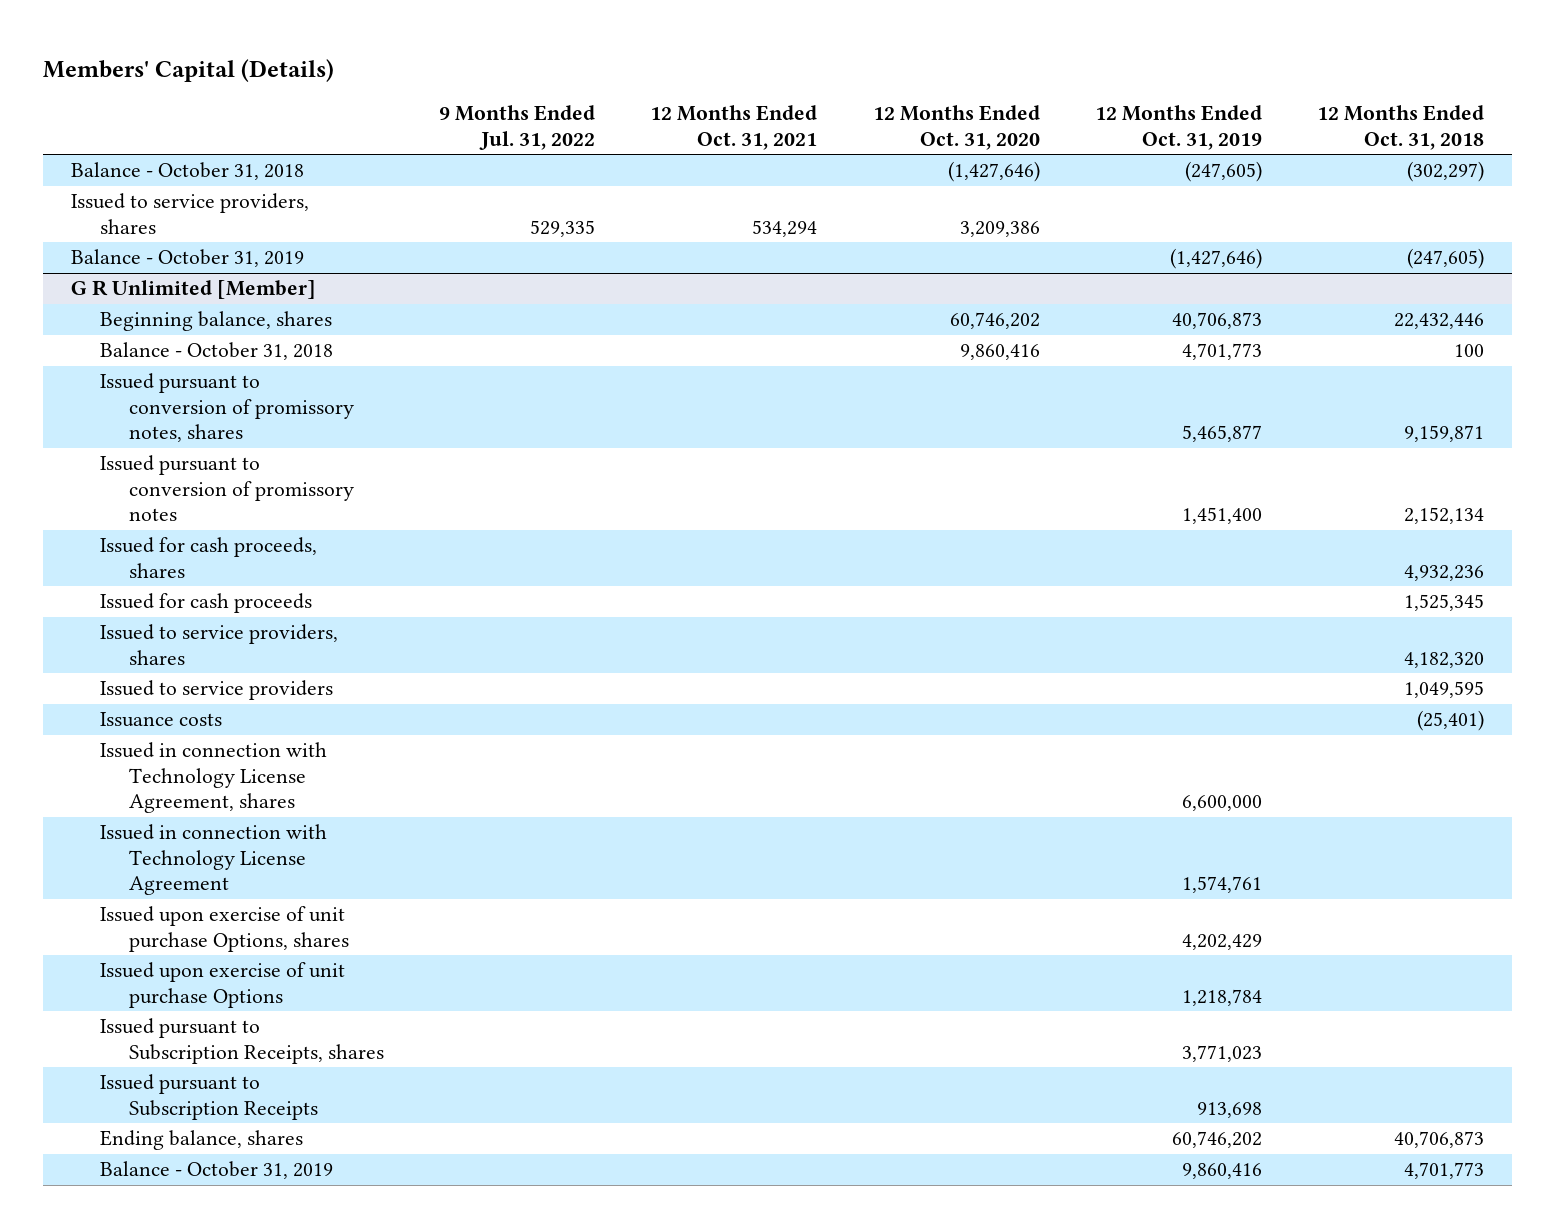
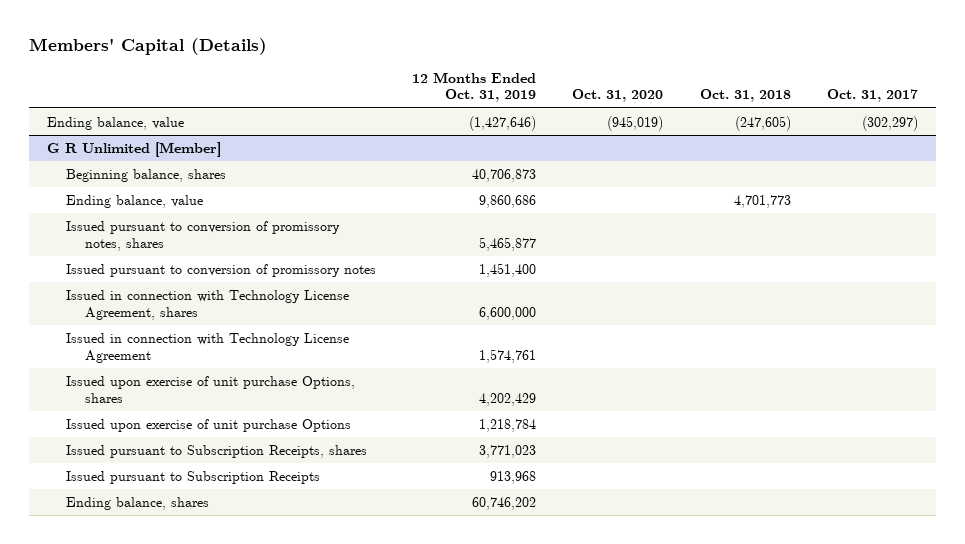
[439,105,596,150] 9 Months Ended Jul. 31, 2022 -> none
[650,105,818,150] 12 Months Ended Oct. 31, 2021 -> none
[872,105,1040,150] 12 Months Ended Oct. 31, 2020 -> none
[1317,105,1485,150] 12 Months Ended Oct. 31, 2018 -> none
none -> [572,89,664,103] Oct. 31, 2020
none -> [699,89,791,103] Oct. 31, 2018
none -> [826,89,918,103] Oct. 31, 2017
[70,162,304,181] Balance - October 31, 2018 -> none
[70,193,309,234] Issued to service providers, shares -> none
[70,249,304,268] Balance - October 31, 2019 -> [46,117,184,131] Ending balance, value
[99,342,333,361] Balance - October 31, 2018 -> none
none -> [65,195,203,209] Ending balance, value
[99,537,317,578] Issued for cash proceeds, shares -> none
[99,593,312,614] Issued for cash proceeds -> none
[99,624,338,665] Issued to service providers, shares -> none
[99,680,333,701] Issued to service providers -> none
[99,712,222,728] Issuance costs -> none
[1196,1101,1262,1118] 913,698 -> [489,471,536,485] 913,968
[99,1161,333,1180] Balance - October 31, 2019 -> none

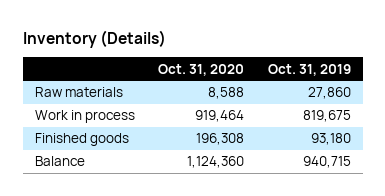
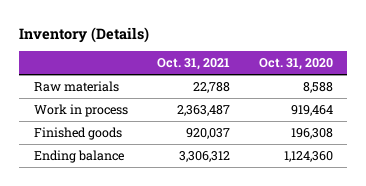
[267,63,351,76] Oct. 31, 2019 -> none
none -> [156,58,230,71] Oct. 31, 2021
[34,156,85,167] Balance -> [33,149,124,163] Ending balance

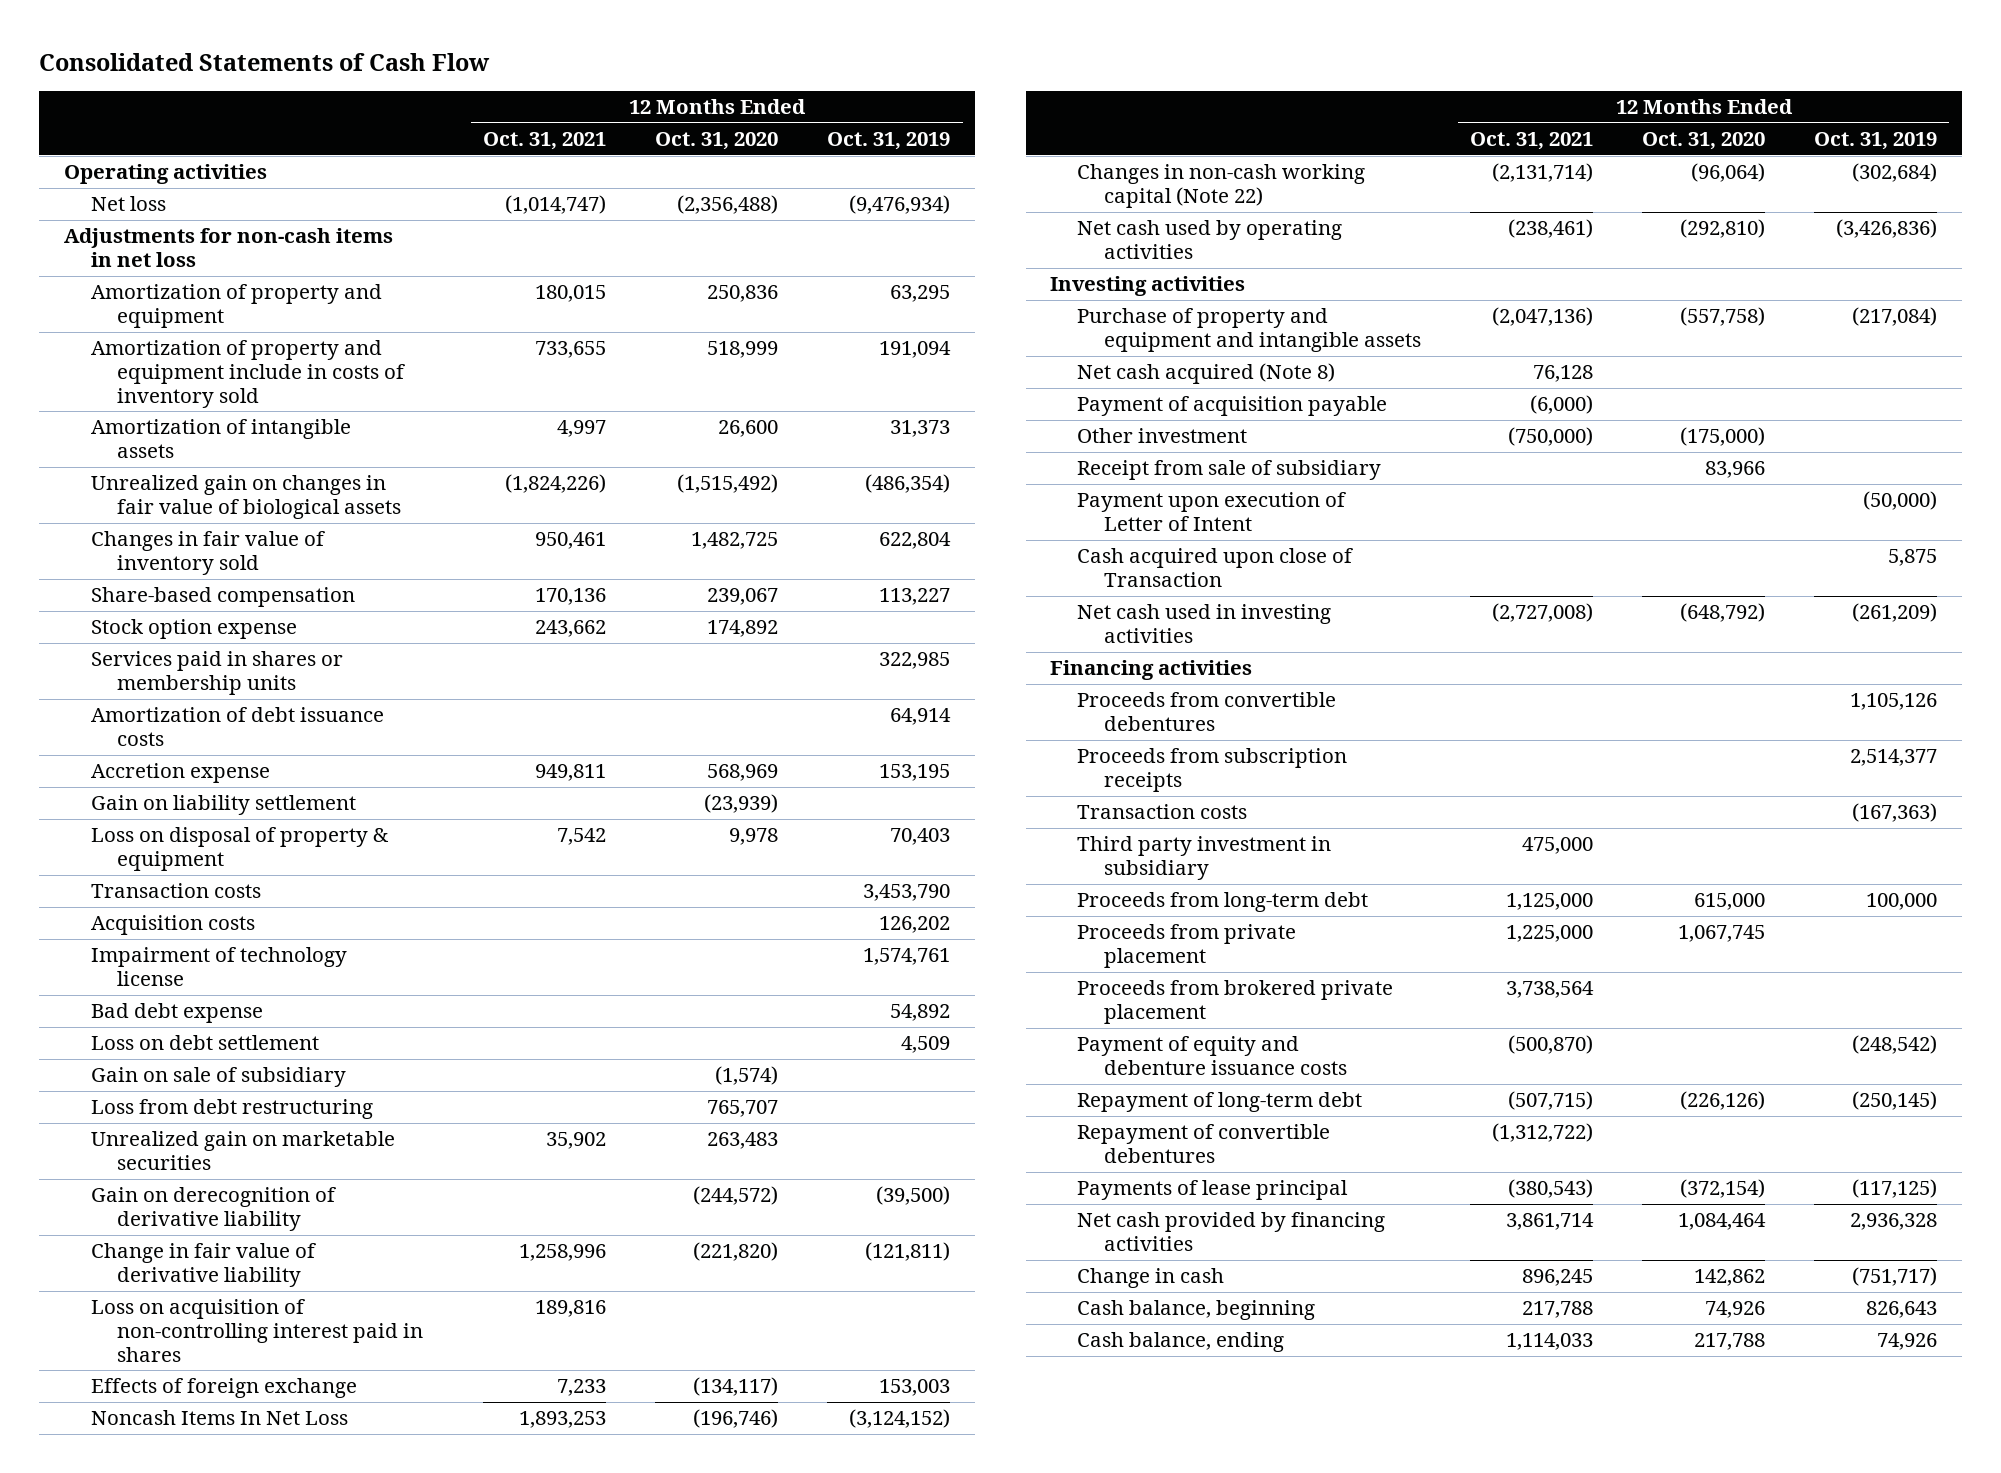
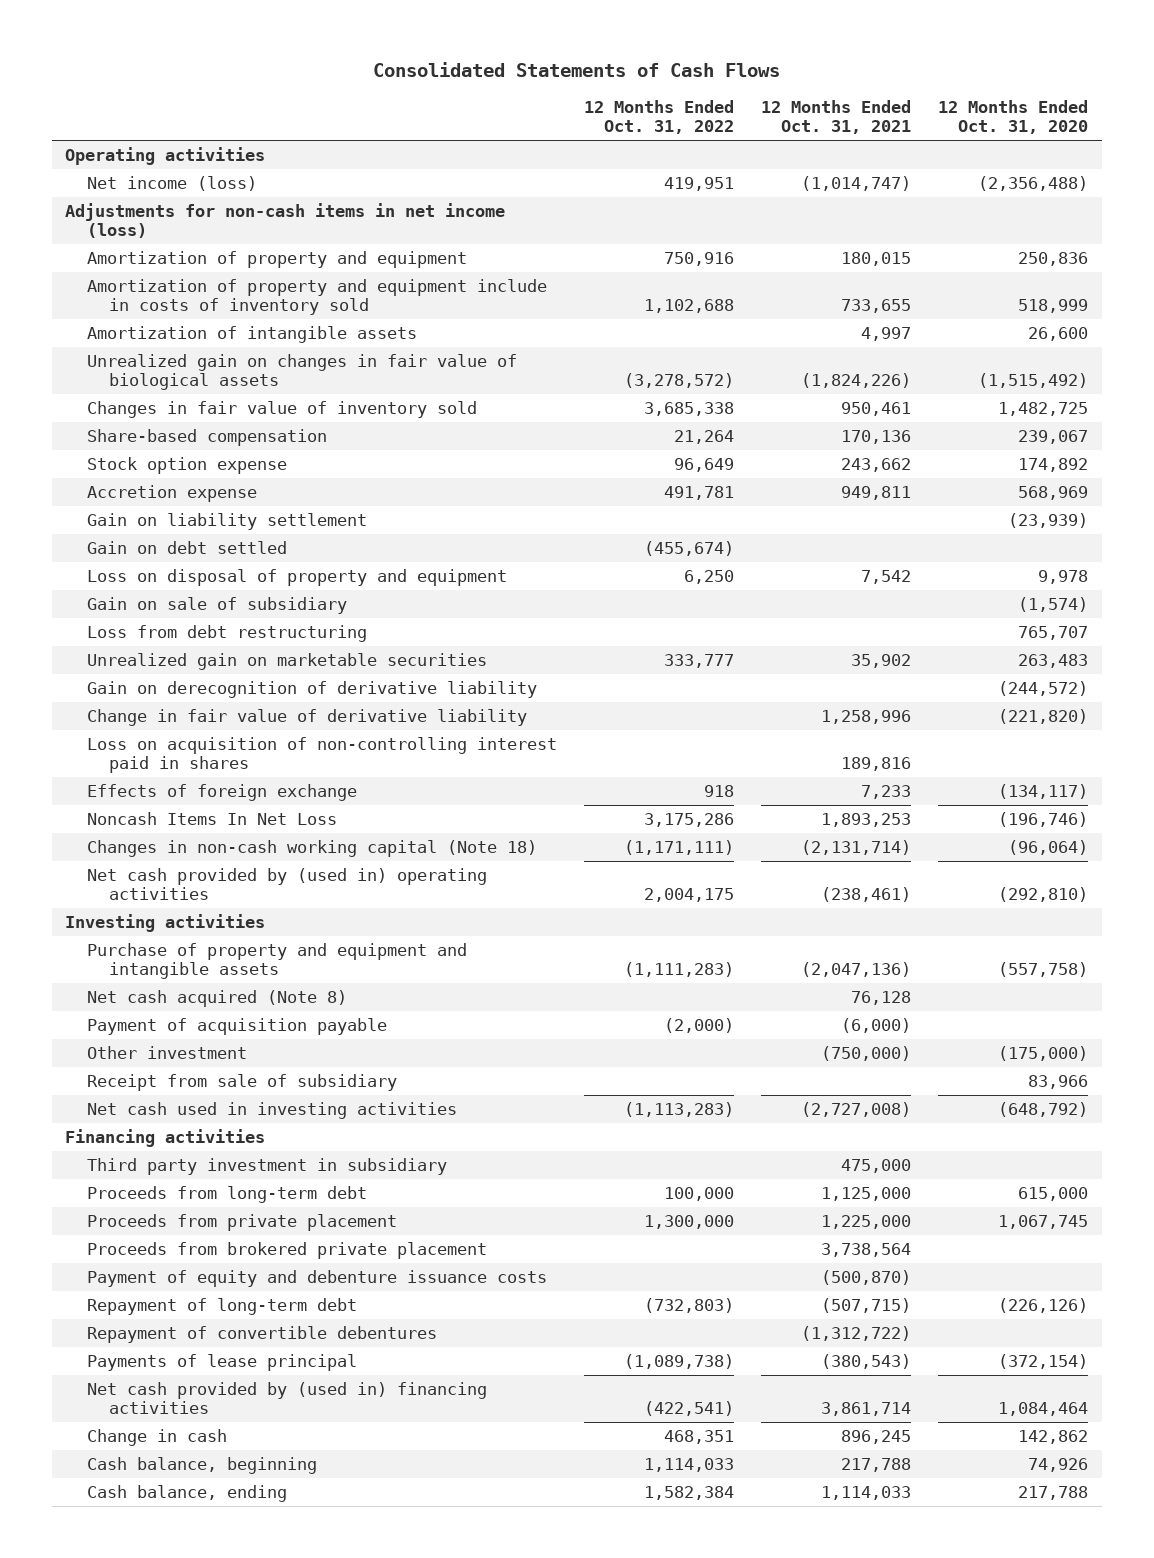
[39,52,491,71] Consolidated Statements of Cash Flow -> [372,61,780,77] Consolidated Statements of Cash Flows
[827,132,951,151] Oct. 31, 2019 -> none
none -> [584,100,735,135] 12 Months Ended Oct. 31, 2022
[90,196,166,212] Net loss -> [87,175,258,191] Net income (loss)
[63,228,393,268] Adjustments for non-cash items in net loss -> [65,202,506,239] Adjustments for non-cash items in net income (loss)
[90,651,343,696] Services paid in shares or membership units -> none
[90,707,384,747] Amortization of debt issuance costs -> none
[90,883,261,899] Transaction costs -> none
[90,915,255,936] Acquisition costs -> none
[90,947,347,987] Impairment of technology license -> none
[90,1003,263,1024] Bad debt expense -> none
[90,1035,319,1051] Loss on debt settlement -> none
none -> [87,540,288,554] Gain on debt settled
[90,827,389,872] Loss on disposal of property & equipment -> [87,568,508,586] Loss on disposal of property and equipment
[1077,164,1366,209] Changes in non-cash working capital (Note 22) -> [87,839,538,857] Changes in non-cash working capital (Note 18)
[1077,220,1343,260] Net cash used by operating activities -> [87,867,488,901] Net cash provided by (used in) operating activities
[1077,492,1347,532] Payment upon execution of Letter of Intent -> none
[1077,548,1354,588] Cash acquired upon close of Transaction -> none
[1077,692,1337,732] Proceeds from convertible debentures -> none
[1077,748,1348,793] Proceeds from subscription receipts -> none
[1077,804,1248,820] Transaction costs -> none
[1077,1212,1386,1252] Net cash provided by financing activities -> [87,1381,488,1415] Net cash provided by (used in) financing activities

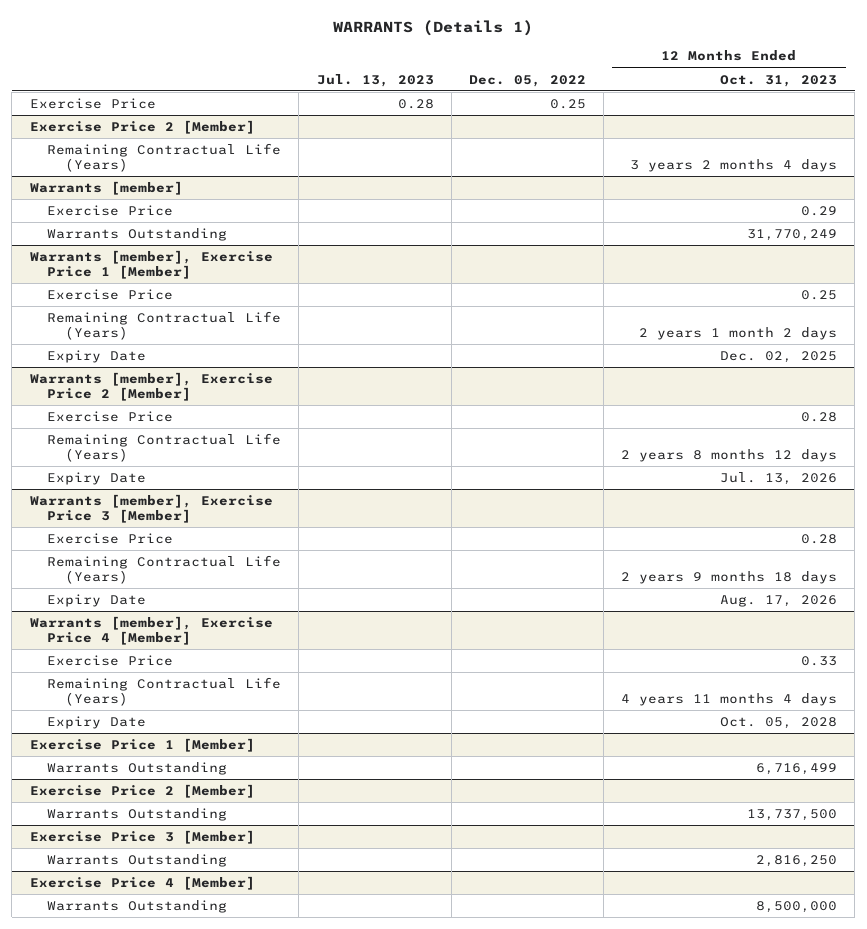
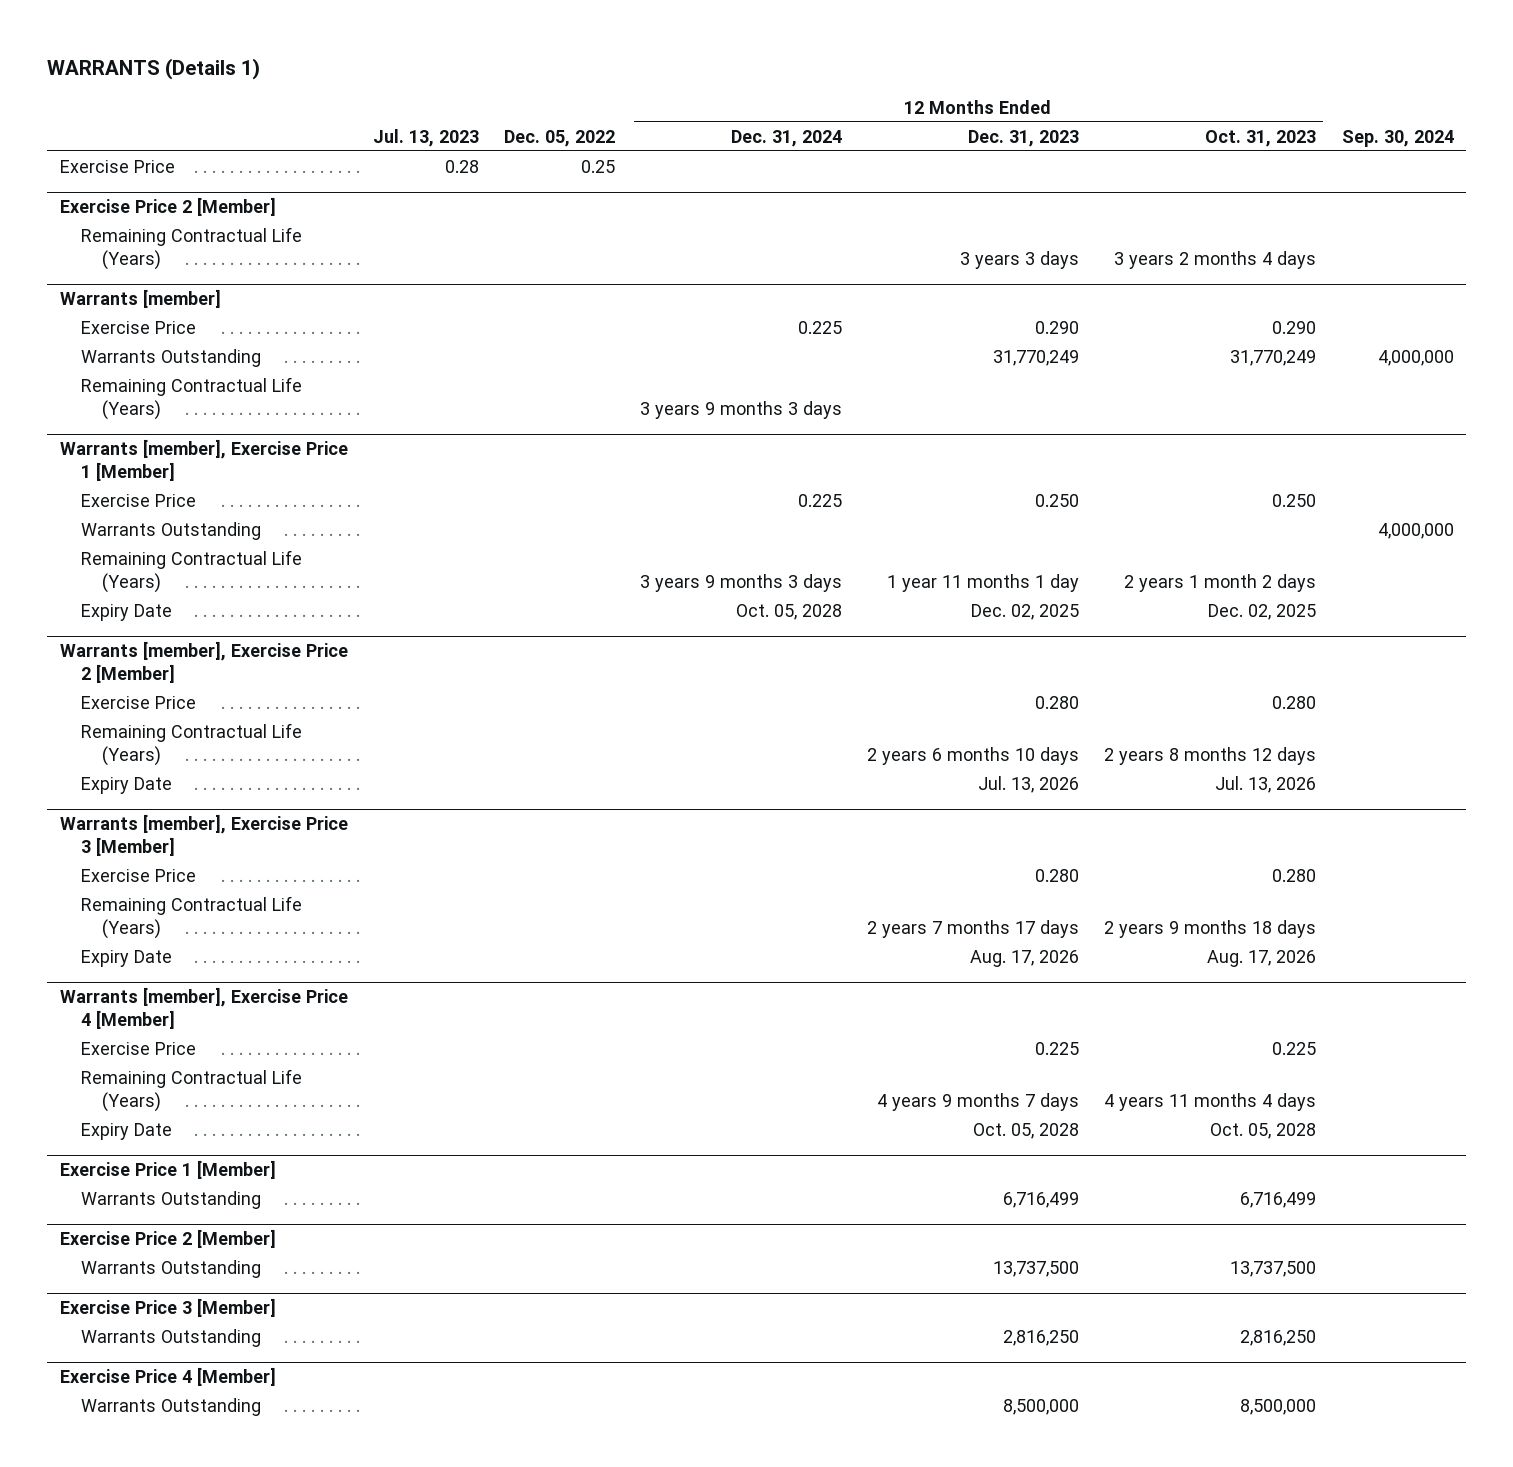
none -> [731,129,843,147] Dec. 31, 2024
none -> [968,129,1080,147] Dec. 31, 2023
none -> [1341,129,1454,147] Sep. 30, 2024
[801,206,838,217] 0.29 -> [1272,320,1317,334] 0.290
none -> [80,376,302,420] Remaining Contractual Life (Years)
[801,290,838,301] 0.25 -> [1272,493,1317,507] 0.250
none -> [80,521,261,540] Warrants Outstanding
[801,412,838,423] 0.28 -> [1272,695,1317,709] 0.280
[801,534,838,545] 0.28 -> [1272,868,1317,882] 0.280
[801,656,838,667] 0.33 -> [1272,1041,1317,1055] 0.225

